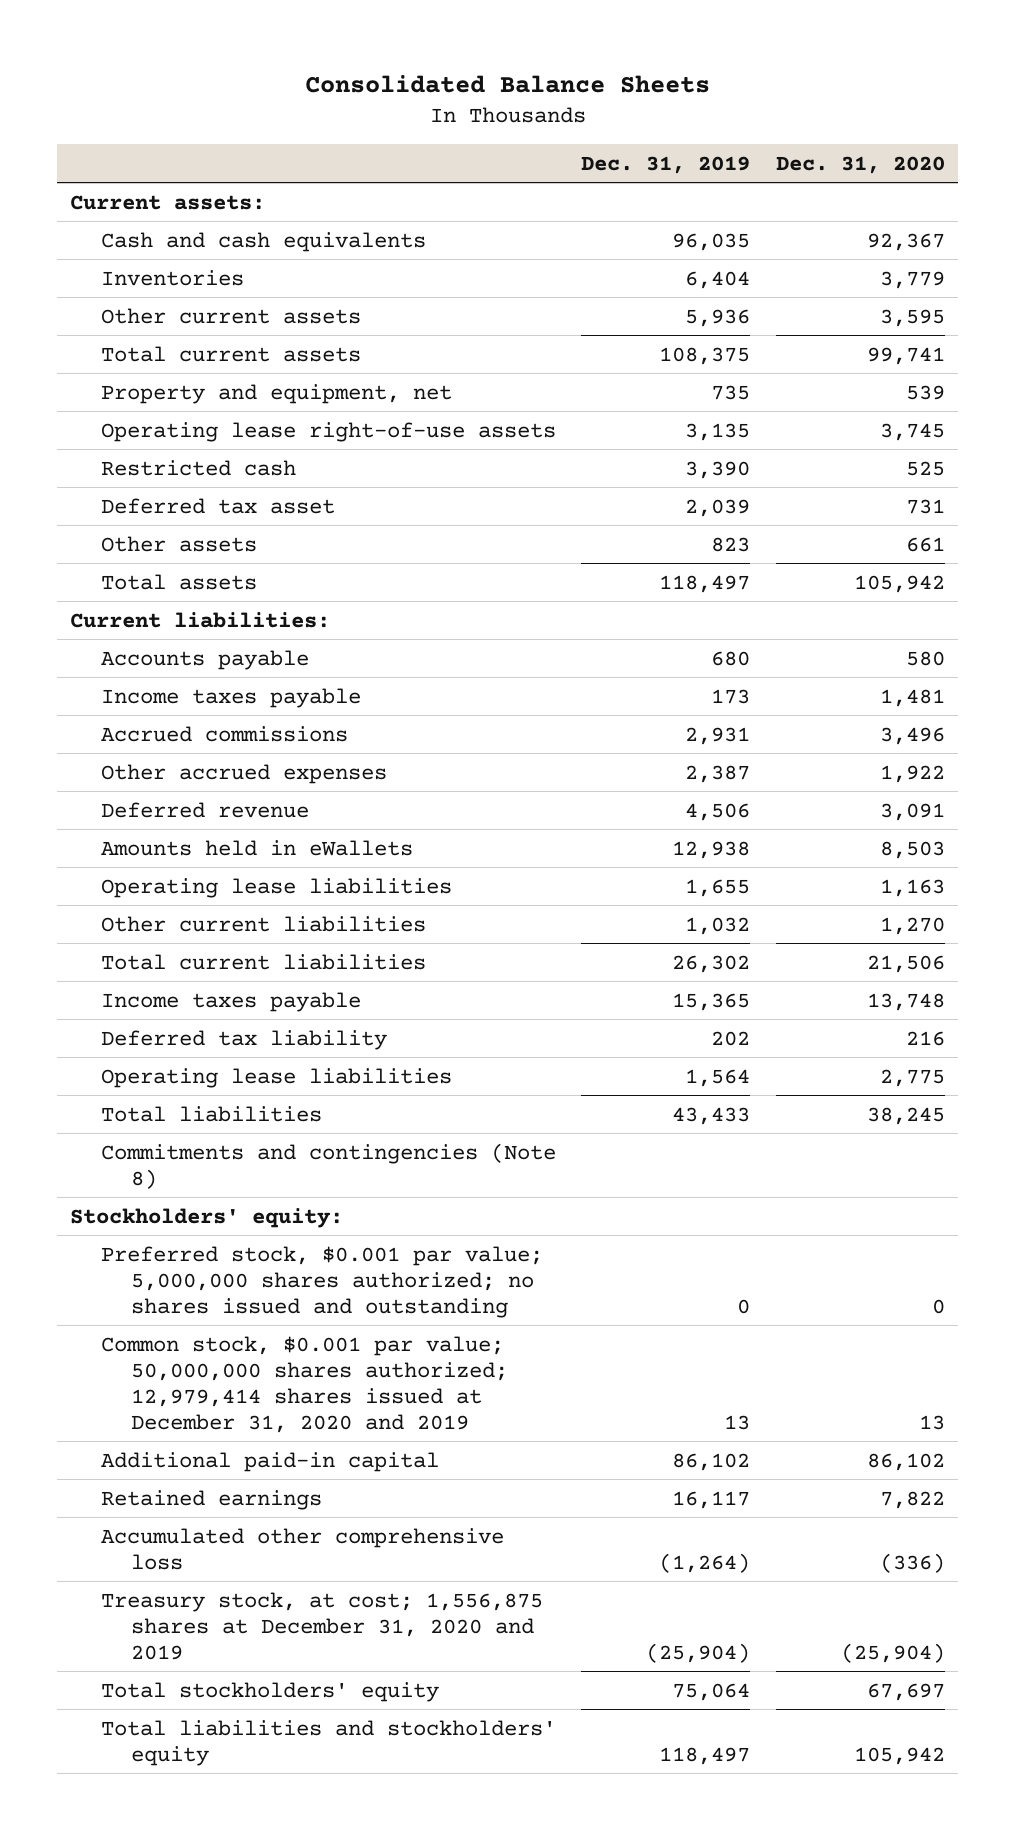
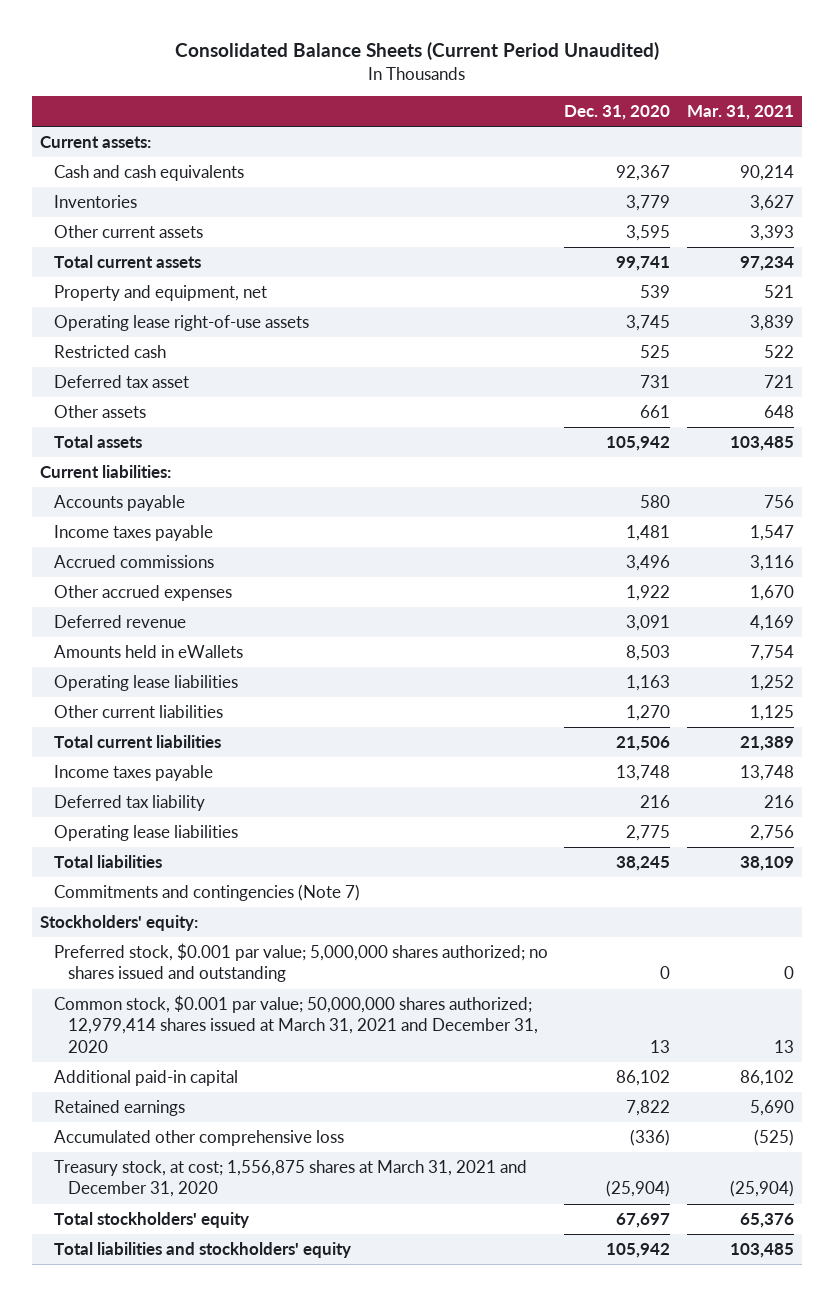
[304,74,710,93] Consolidated Balance Sheets -> [174,42,659,61] Consolidated Balance Sheets (Current Period Unaudited)
[581,155,751,174] Dec. 31, 2019 -> none
none -> [686,105,794,121] Mar. 31, 2021
[100,1142,556,1189] Commitments and contingencies (Note 8) -> [53,884,360,902] Commitments and contingencies (Note 7)
[100,1335,509,1433] Common stock, $0.001 par value; 50,000,000 shares authorized; 12,979,414 shares issued at December 31, 2020 and 2019 -> [53,995,538,1053] Common stock, $0.001 par value; 50,000,000 shares authorized; 12,979,414 shares issued at March 31, 2021 and December 31, 2020
[100,1591,543,1660] Treasury stock, at cost; 1,556,875 shares at December 31, 2020 and 2019 -> [53,1160,527,1198] Treasury stock, at cost; 1,556,875 shares at March 31, 2021 and December 31, 2020

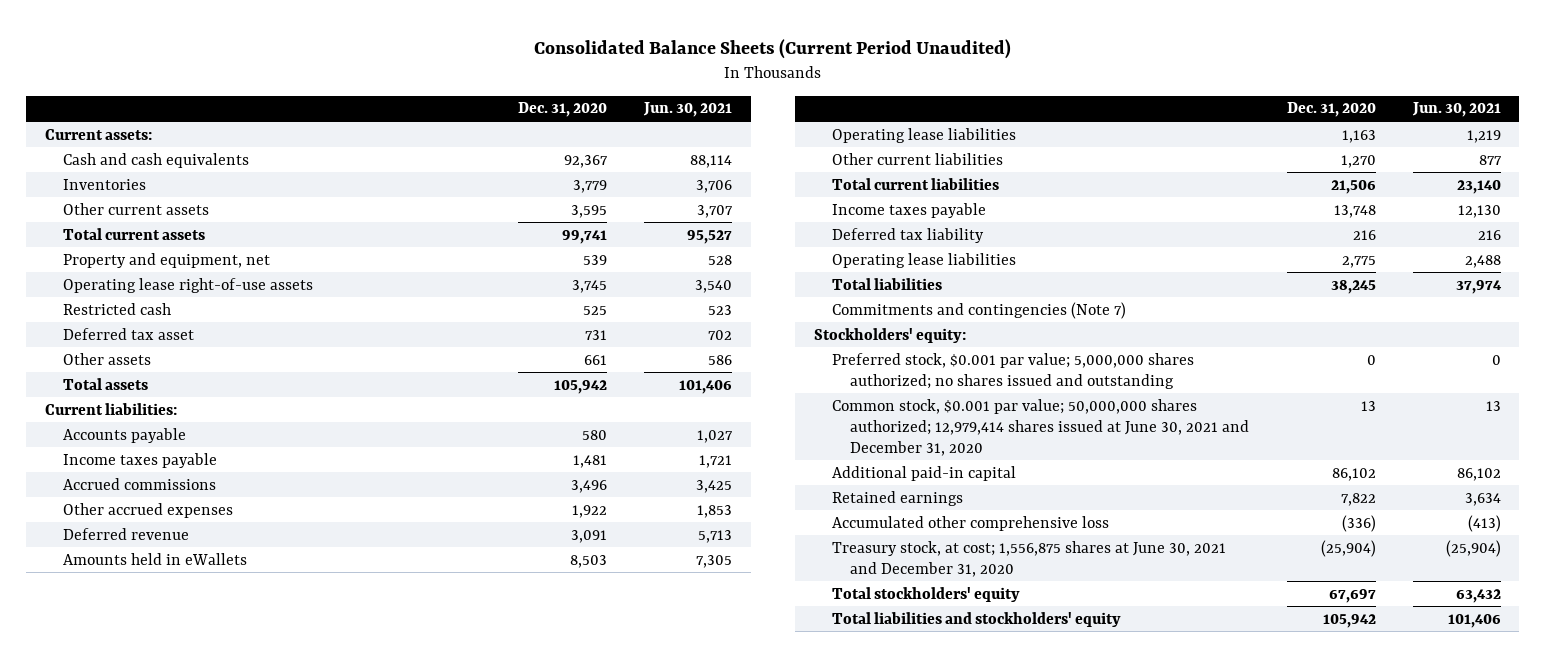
[686,105,794,121] Mar. 31, 2021 -> none
none -> [643,102,733,118] Jun. 30, 2021
[53,995,538,1053] Common stock, $0.001 par value; 50,000,000 shares authorized; 12,979,414 shares issued at March 31, 2021 and December 31, 2020 -> [832,398,1250,456] Common stock, $0.001 par value; 50,000,000 shares authorized; 12,979,414 shares issued at June 30, 2021 and December 31, 2020
[53,1160,527,1198] Treasury stock, at cost; 1,556,875 shares at March 31, 2021 and December 31, 2020 -> [832,540,1227,577] Treasury stock, at cost; 1,556,875 shares at June 30, 2021 and December 31, 2020

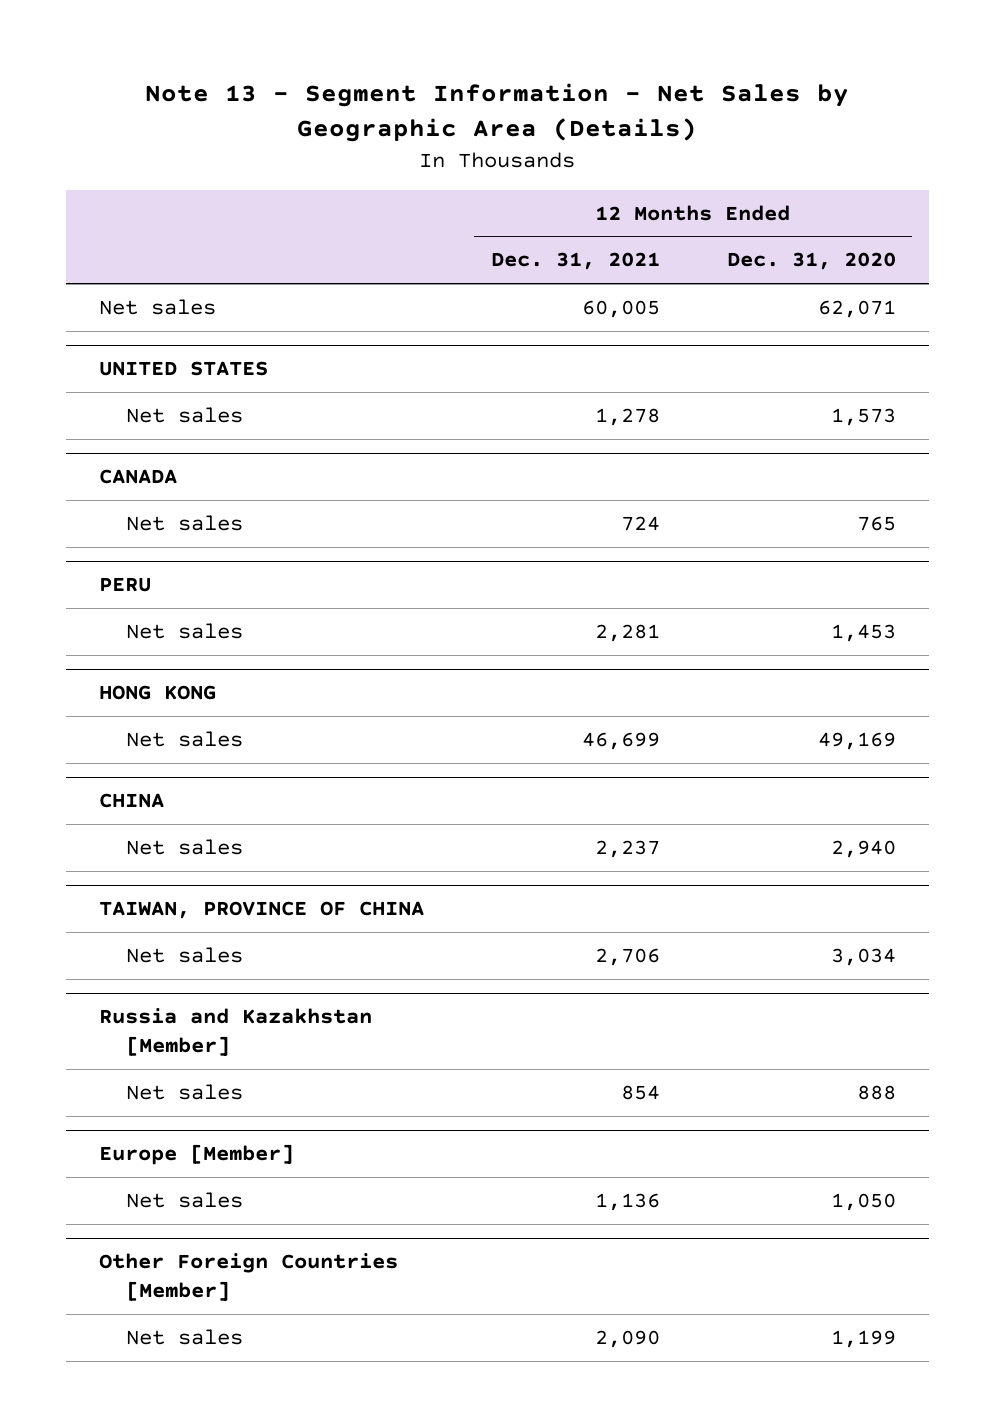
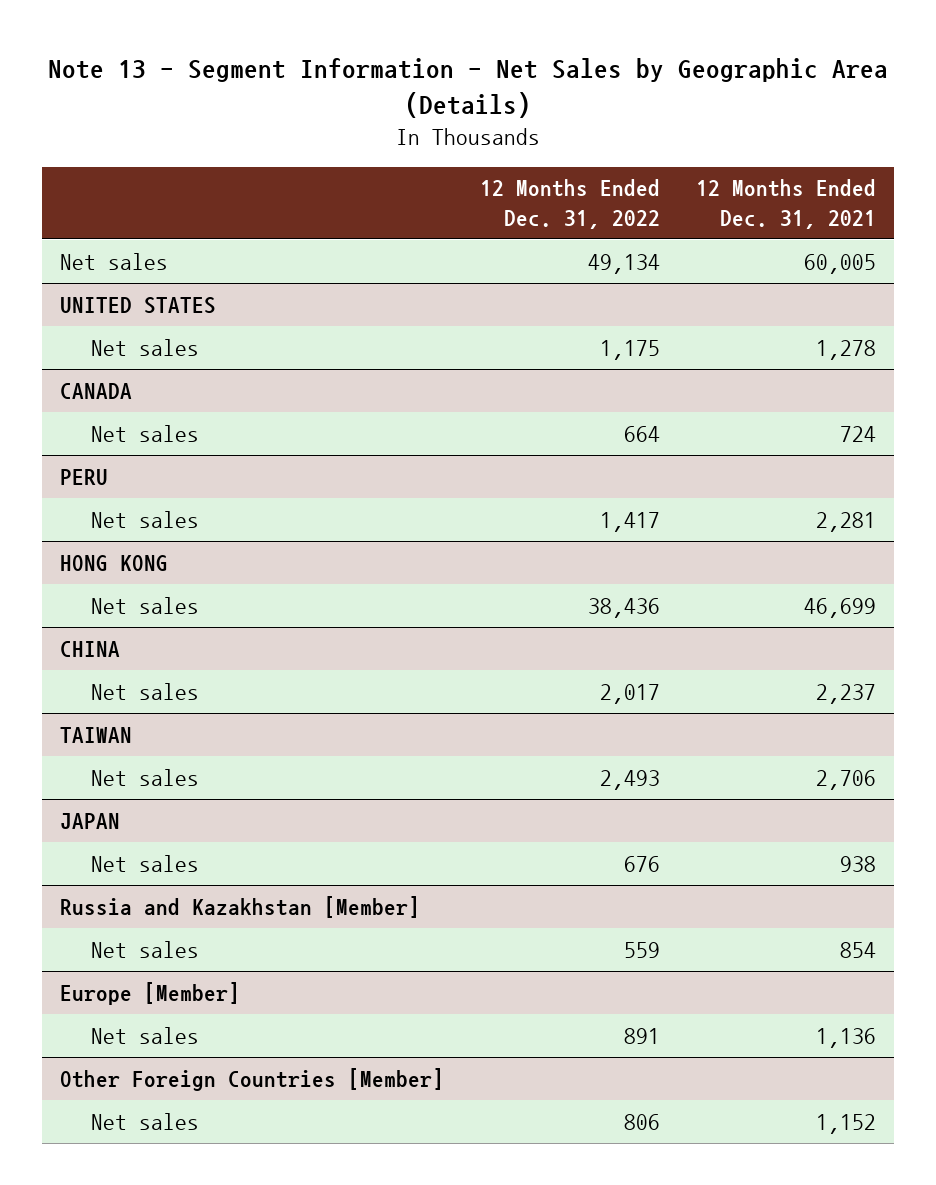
[726,252,896,271] Dec. 31, 2020 -> none
none -> [479,179,660,229] 12 Months Ended Dec. 31, 2022
[99,901,425,920] TAIWAN, PROVINCE OF CHINA -> [59,726,132,743] TAIWAN
none -> [59,812,120,829] JAPAN
none -> [90,854,199,872] Net sales
[594,1330,660,1349] 2,090 -> [815,1113,876,1134] 1,152

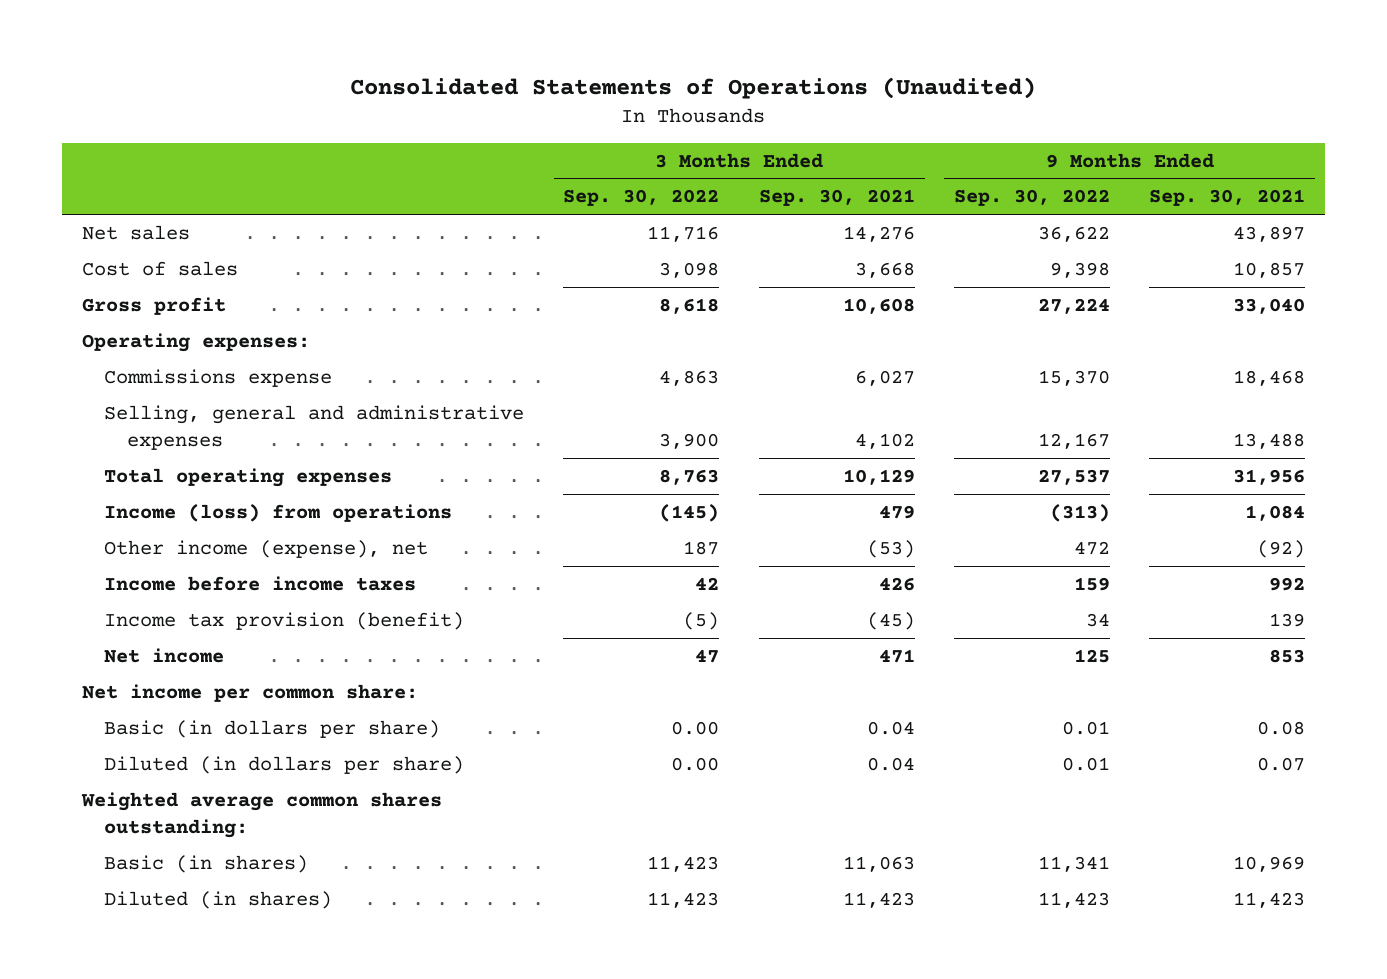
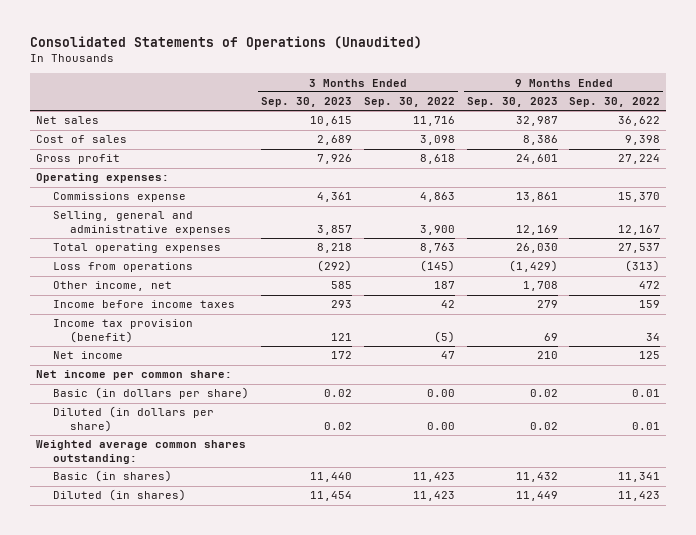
[758,189,915,207] Sep. 30, 2021 -> none
[1149,189,1306,207] Sep. 30, 2021 -> none
none -> [260,97,352,108] Sep. 30, 2023
none -> [466,97,558,108] Sep. 30, 2023
[104,503,453,522] Income (loss) from operations -> [53,262,194,273] Loss from operations
[104,539,429,558] Other income (expense), net -> [53,281,173,292] Other income, net

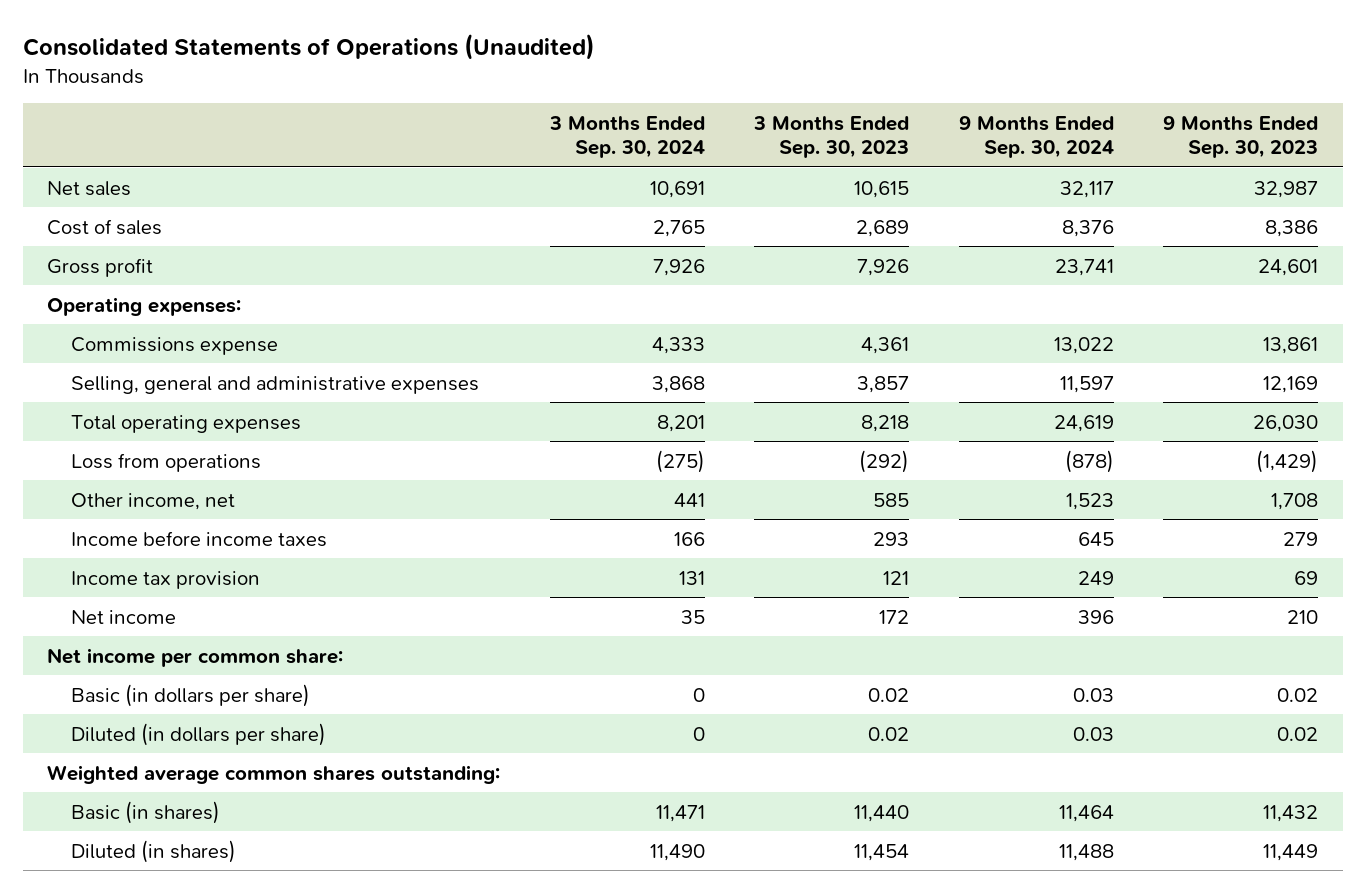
[363,97,455,108] Sep. 30, 2022 -> none
[569,97,661,108] Sep. 30, 2022 -> none
none -> [548,115,705,159] 3 Months Ended Sep. 30, 2024
none -> [958,115,1114,159] 9 Months Ended Sep. 30, 2024
[53,319,194,344] Income tax provision (benefit) -> [70,570,260,589] Income tax provision

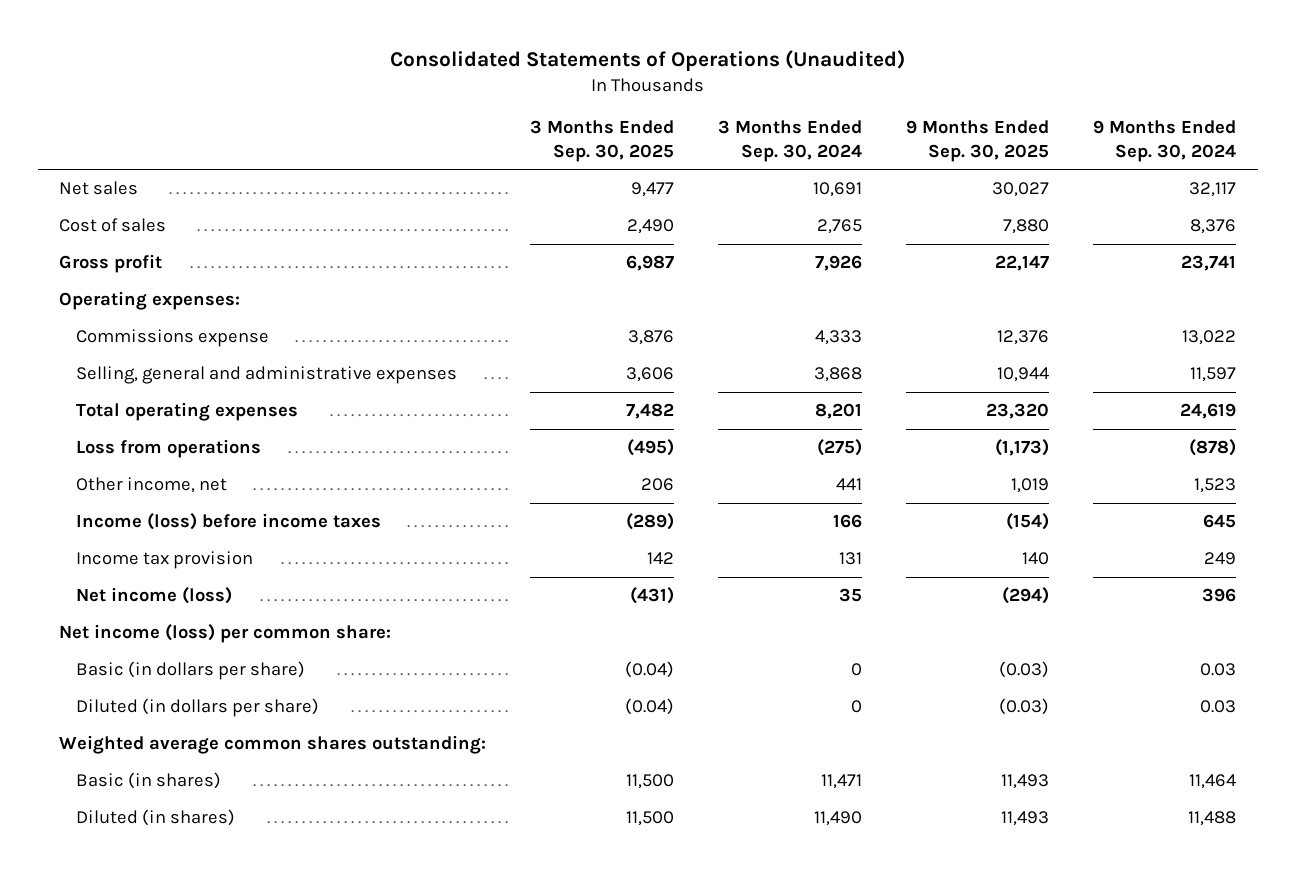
[753,115,910,159] 3 Months Ended Sep. 30, 2023 -> none
[1163,115,1319,159] 9 Months Ended Sep. 30, 2023 -> none
none -> [530,120,675,162] 3 Months Ended Sep. 30, 2025
none -> [906,120,1050,162] 9 Months Ended Sep. 30, 2025
[70,530,327,547] Income before income taxes -> [75,513,381,531] Income (loss) before income taxes
[70,609,176,624] Net income -> [75,587,232,605] Net income (loss)
[47,647,344,667] Net income per common share: -> [59,624,392,644] Net income (loss) per common share:

